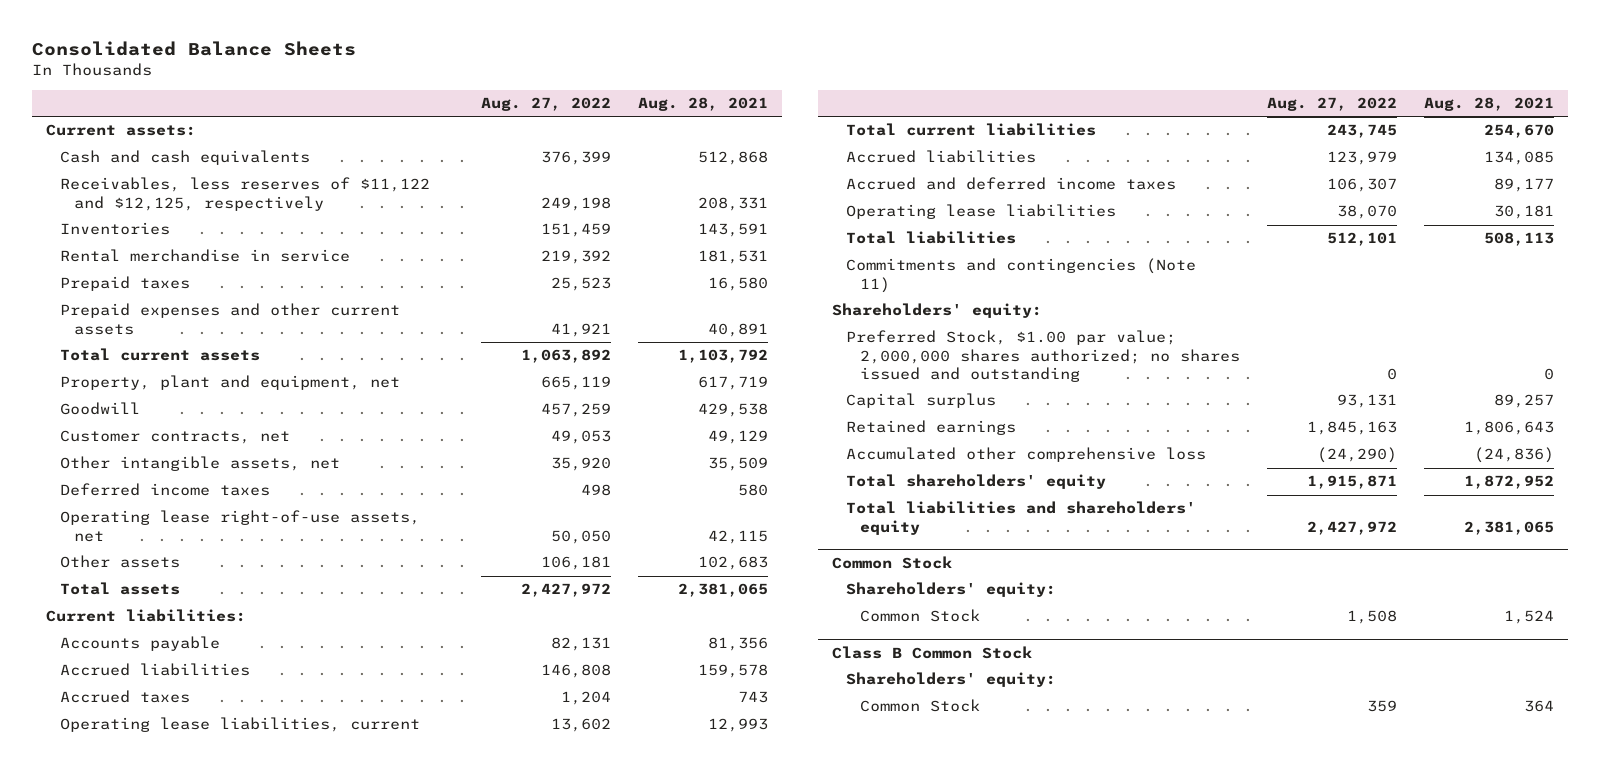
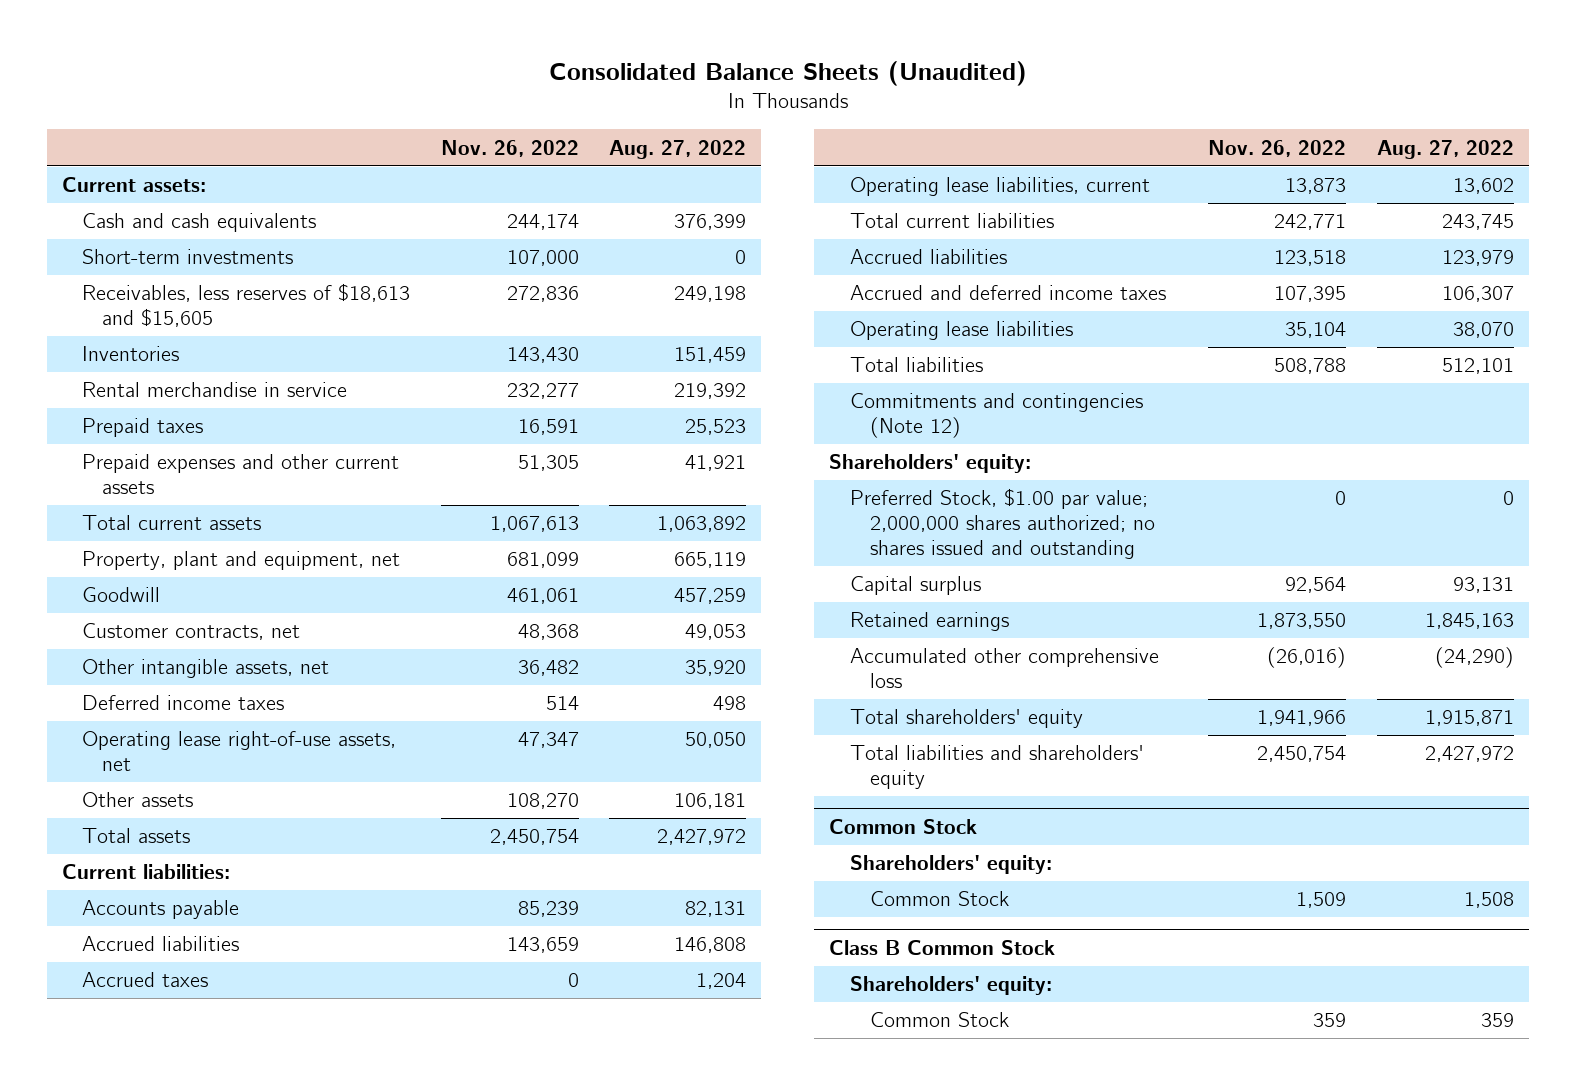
[32,41,357,57] Consolidated Balance Sheets -> [548,60,1027,86] Consolidated Balance Sheets (Unaudited)
[638,97,769,112] Aug. 28, 2021 -> none
none -> [440,139,579,157] Nov. 26, 2022
none -> [82,249,294,265] Short-term investments
[59,177,430,211] Receivables, less reserves of $11,122 and $12,125, respectively -> [82,283,411,328] Receivables, less reserves of $18,613 and $15,605
[845,258,1196,293] Commitments and contingencies (Note 11) -> [849,393,1143,439] Commitments and contingencies (Note 12)

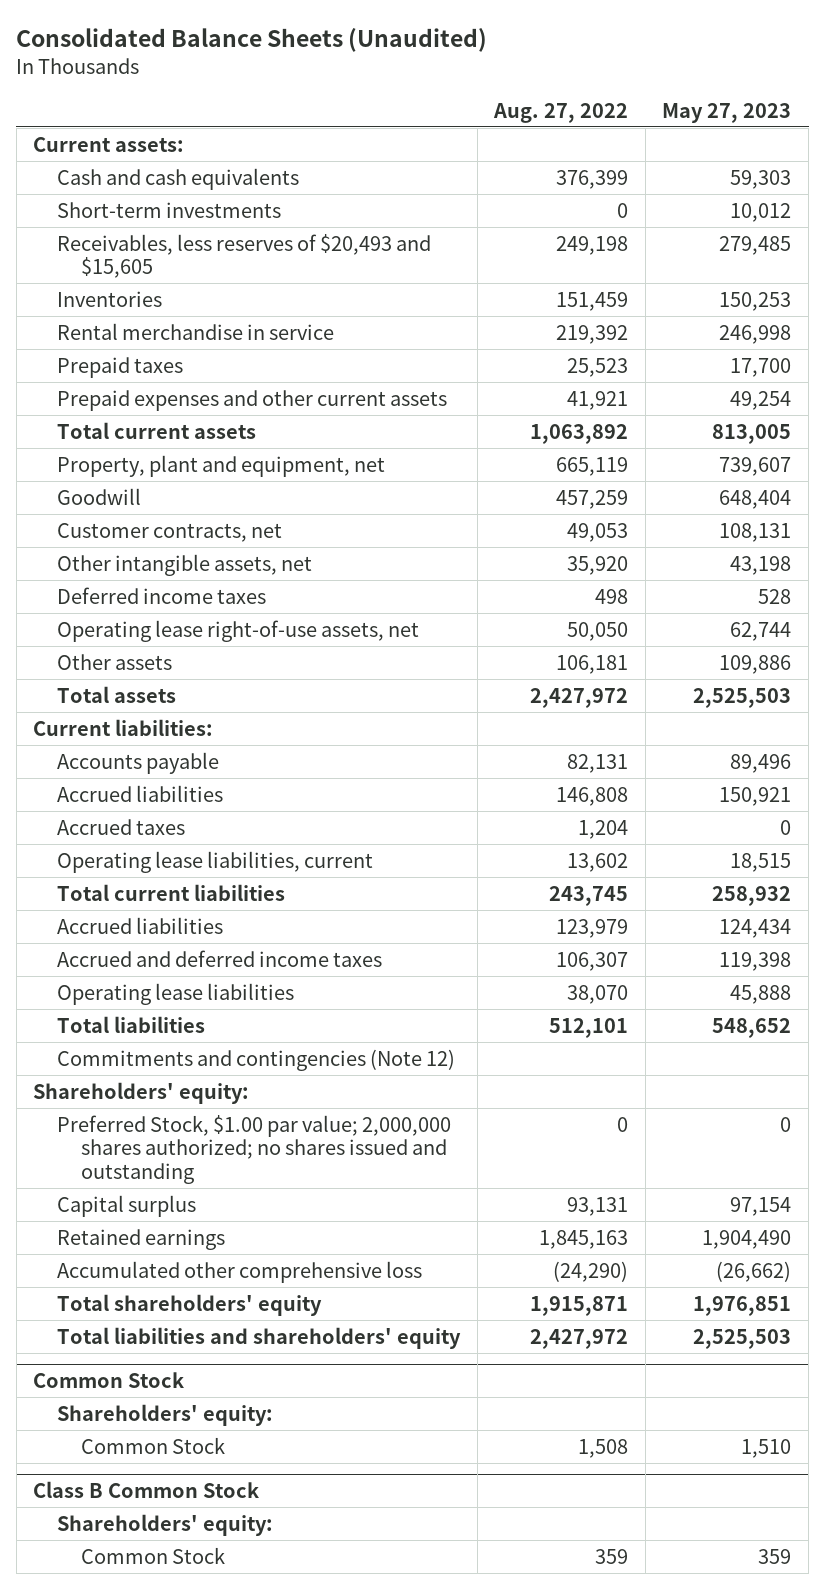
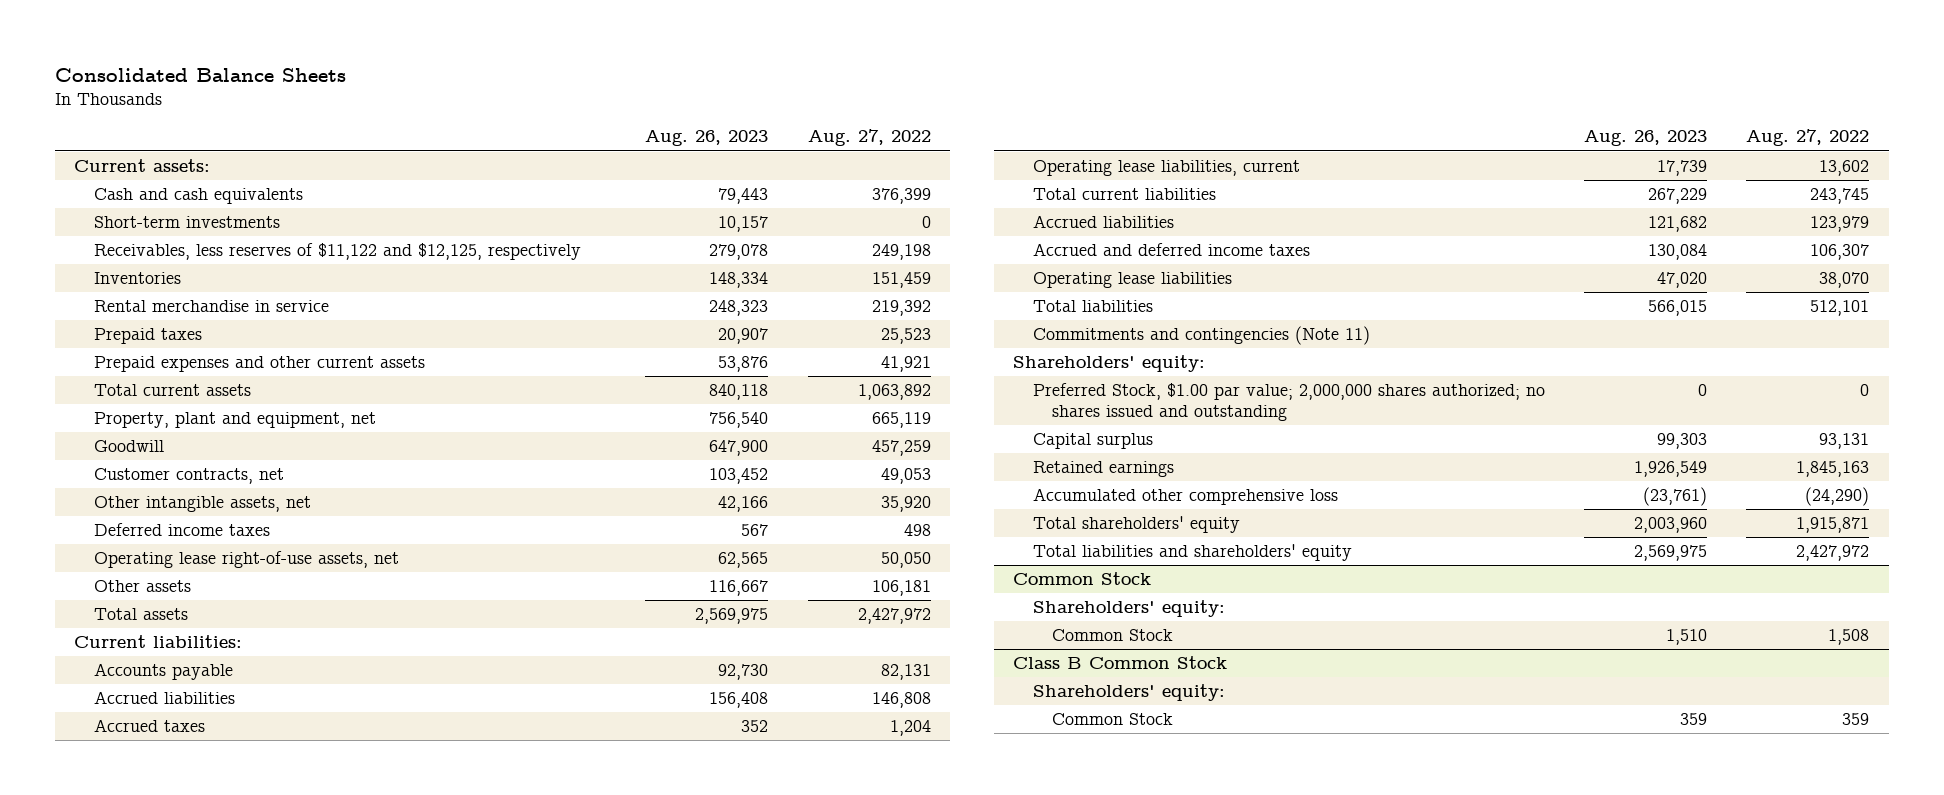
[16,28,488,53] Consolidated Balance Sheets (Unaudited) -> [54,67,346,82] Consolidated Balance Sheets
[662,102,792,123] May 27, 2023 -> none
none -> [645,130,769,147] Aug. 26, 2023
[57,233,432,279] Receivables, less reserves of $20,493 and $15,605 -> [93,243,581,261] Receivables, less reserves of $11,122 and $12,125, respectively
[57,1048,456,1071] Commitments and contingencies (Note 12) -> [1032,326,1370,346] Commitments and contingencies (Note 11)

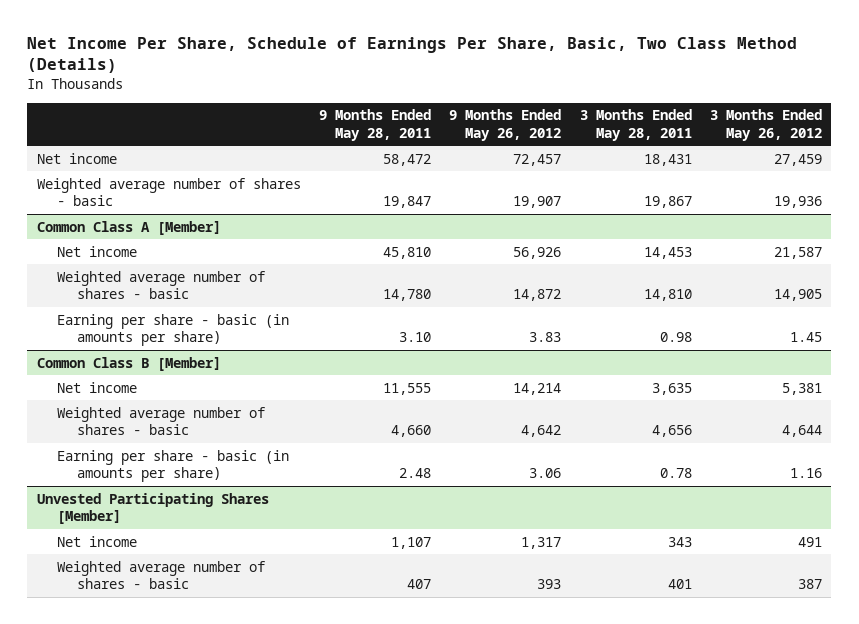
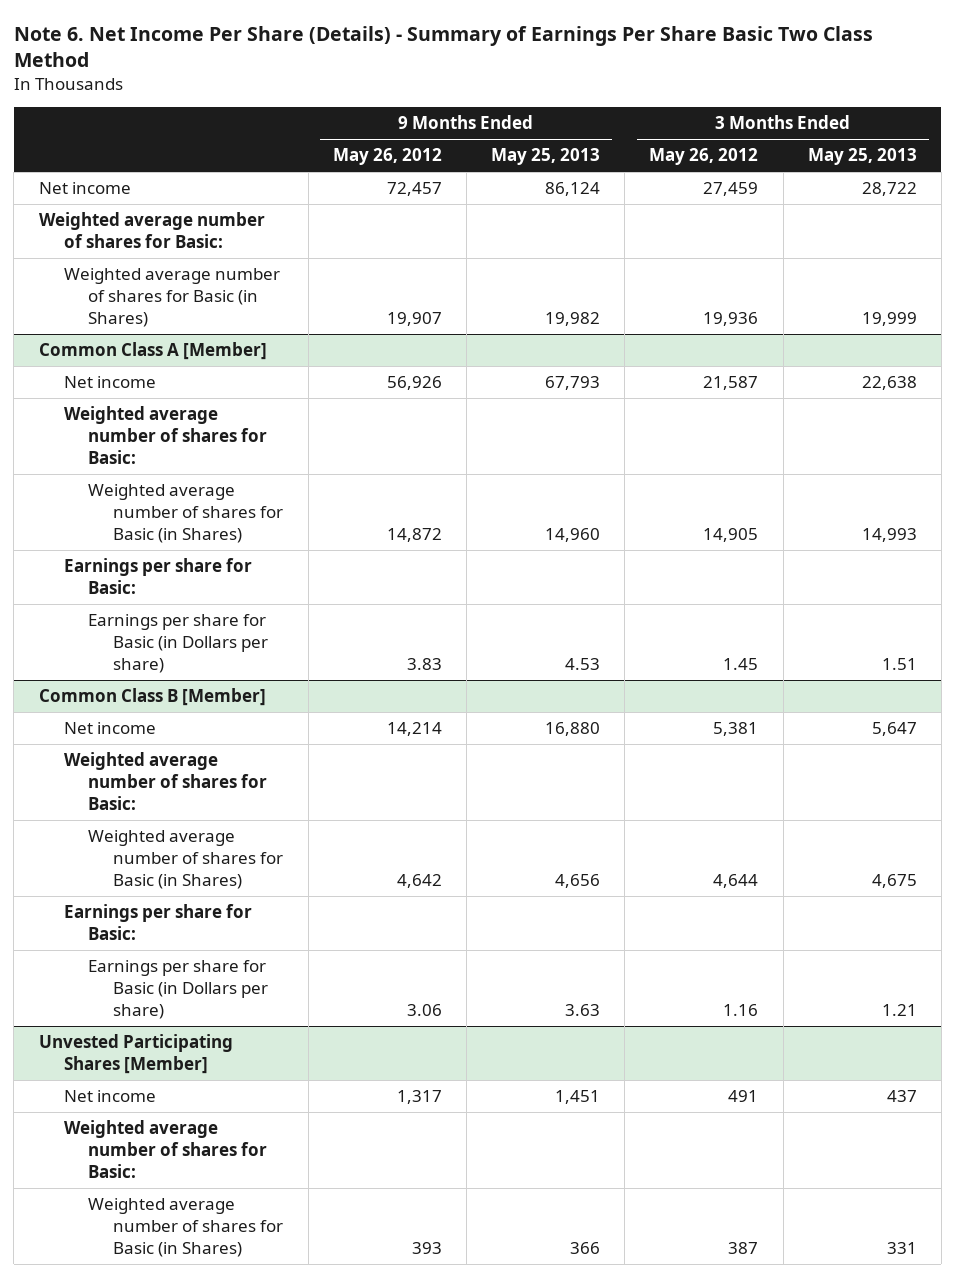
[27,36,798,74] Net Income Per Share, Schedule of Earnings Per Share, Basic, Two Class Method (Details) -> [13,25,873,68] Note 6. Net Income Per Share (Details) - Summary of Earnings Per Share Basic Two Class Method
[318,109,431,141] 9 Months Ended May 28, 2011 -> none
[579,109,692,141] 3 Months Ended May 28, 2011 -> none
none -> [491,148,601,166] May 25, 2013
none -> [807,148,917,166] May 25, 2013
none -> [38,212,265,249] Weighted average number of shares for Basic:
[36,177,301,206] Weighted average number of shares - basic -> [63,268,280,328] Weighted average number of shares for Basic (in Shares)
none -> [63,406,268,465] Weighted average number of shares for Basic:
[56,270,265,299] Weighted average number of shares - basic -> [88,484,284,544] Weighted average number of shares for Basic (in Shares)
none -> [63,558,252,595] Earnings per share for Basic:
[56,313,289,346] Earning per share - basic (in amounts per share) -> [88,614,269,674] Earnings per share for Basic (in Dollars per share)
none -> [63,752,268,811] Weighted average number of shares for Basic:
[56,406,265,435] Weighted average number of shares - basic -> [88,830,284,890] Weighted average number of shares for Basic (in Shares)
none -> [63,904,252,941] Earnings per share for Basic:
[56,449,289,482] Earning per share - basic (in amounts per share) -> [88,960,269,1020] Earnings per share for Basic (in Dollars per share)
none -> [63,1120,268,1179] Weighted average number of shares for Basic:
[56,560,265,589] Weighted average number of shares - basic -> [88,1198,284,1258] Weighted average number of shares for Basic (in Shares)

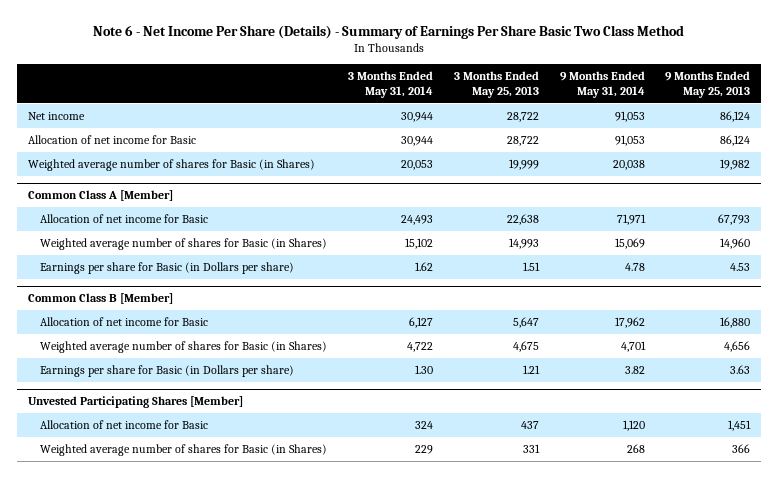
[13,25,873,68] Note 6. Net Income Per Share (Details) - Summary of Earnings Per Share Basic Two Class Method -> [93,25,685,40] Note 6 - Net Income Per Share (Details) - Summary of Earnings Per Share Basic Two Class Method
[332,148,442,166] May 26, 2012 -> none
[649,148,759,166] May 26, 2012 -> none
none -> [348,71,434,98] 3 Months Ended May 31, 2014
none -> [559,71,645,98] 9 Months Ended May 31, 2014
[38,212,265,249] Weighted average number of shares for Basic: -> none
none -> [27,134,196,144] Allocation of net income for Basic
[63,406,268,465] Weighted average number of shares for Basic: -> none
[63,376,156,389] Net income -> [40,213,209,223] Allocation of net income for Basic
[63,558,252,595] Earnings per share for Basic: -> none
[63,752,268,811] Weighted average number of shares for Basic: -> none
[63,722,156,735] Net income -> [40,316,209,326] Allocation of net income for Basic
[63,904,252,941] Earnings per share for Basic: -> none
[63,1120,268,1179] Weighted average number of shares for Basic: -> none
[63,1090,156,1103] Net income -> [40,419,209,429] Allocation of net income for Basic

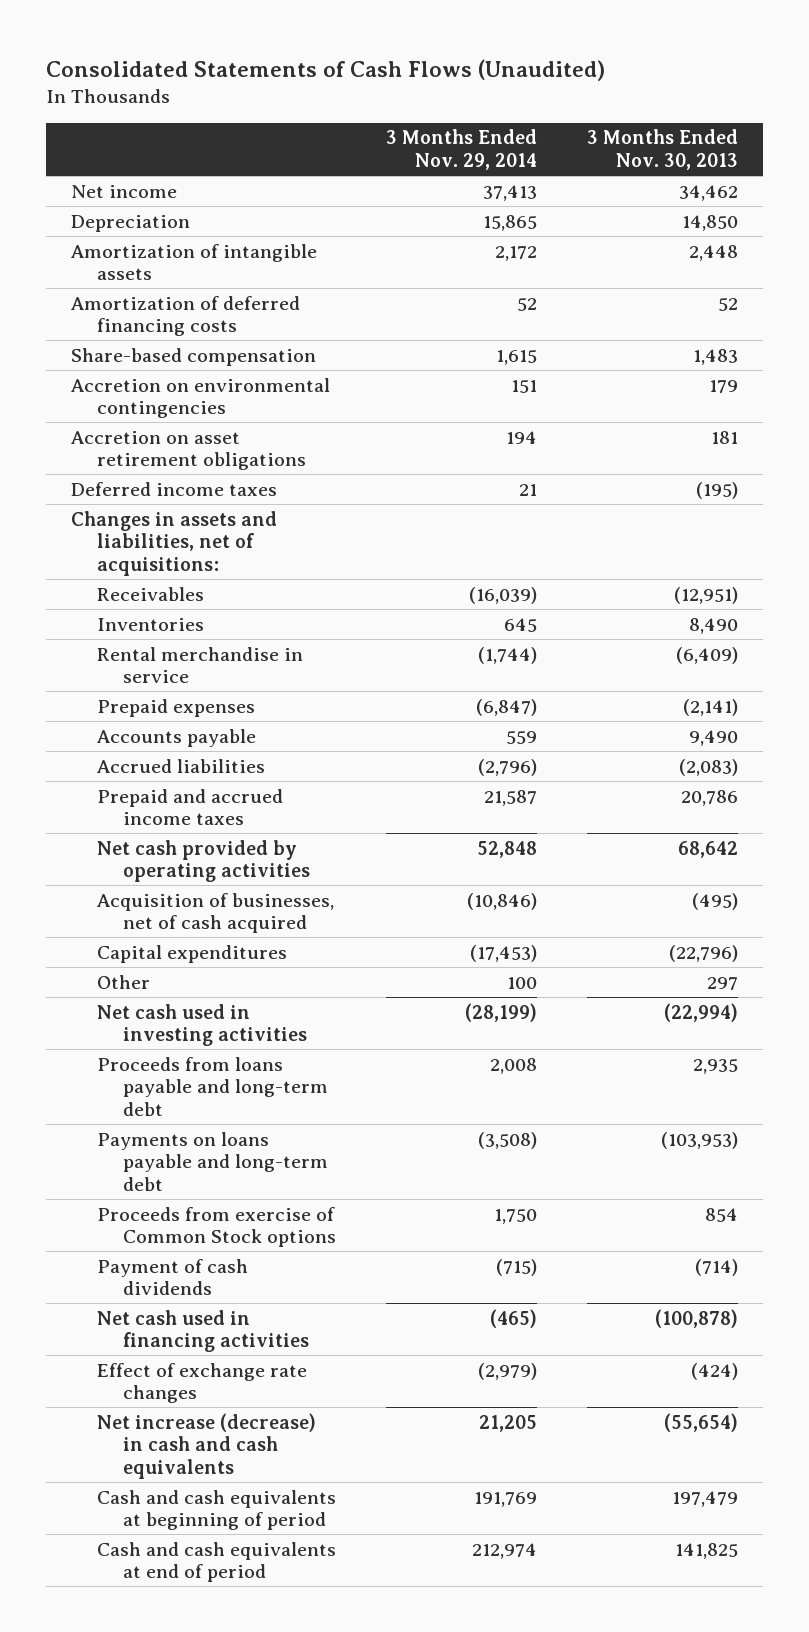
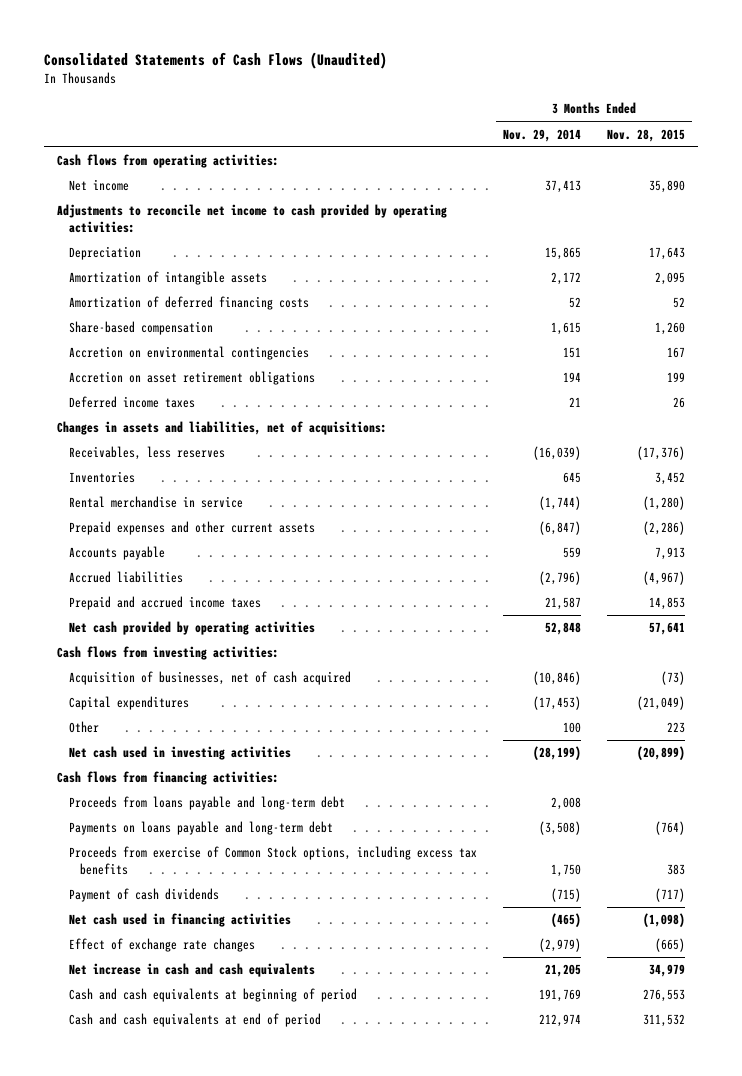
[587,129,739,171] 3 Months Ended Nov. 30, 2013 -> none
none -> [607,128,686,142] Nov. 28, 2015
none -> [57,154,280,169] Cash flows from operating activities:
none -> [57,204,448,234] Adjustments to reconcile net income to cash provided by operating activities:
[97,586,205,601] Receivables -> [68,446,225,461] Receivables, less reserves
[97,698,256,717] Prepaid expenses -> [68,521,315,536] Prepaid expenses and other current assets
none -> [57,646,280,661] Cash flows from investing activities:
none -> [57,771,280,786] Cash flows from financing activities:
[97,1206,337,1248] Proceeds from exercise of Common Stock options -> [68,846,477,876] Proceeds from exercise of Common Stock options, including excess tax benefits
[97,1412,317,1480] Net increase (decrease) in cash and cash equivalents -> [68,963,315,978] Net increase in cash and cash equivalents

